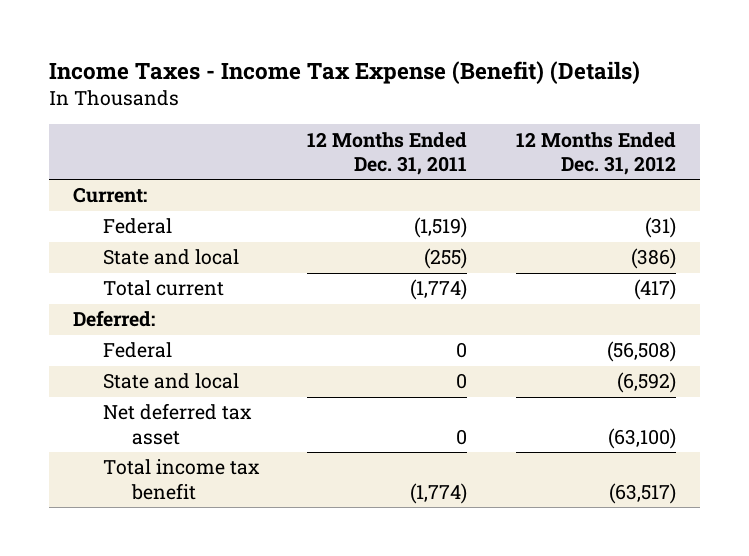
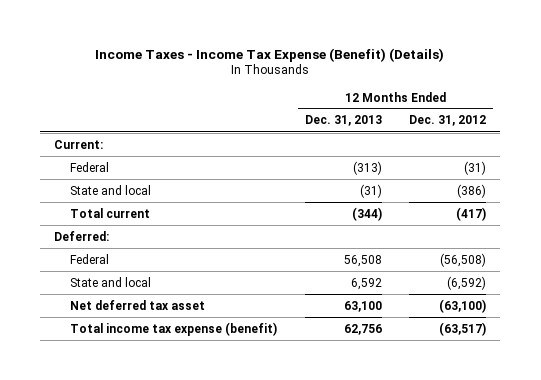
[307,131,468,176] 12 Months Ended Dec. 31, 2011 -> none
none -> [304,115,382,127] Dec. 31, 2013
[102,459,260,500] Total income tax benefit -> [69,321,277,336] Total income tax expense (benefit)

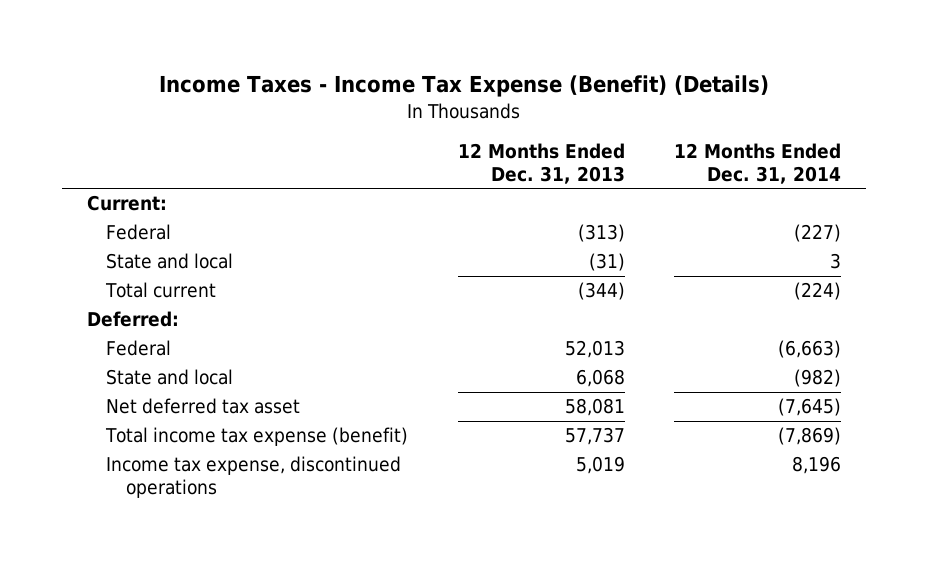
[409,115,487,127] Dec. 31, 2012 -> none
none -> [674,143,842,184] 12 Months Ended Dec. 31, 2014
[343,254,382,267] 56,508 -> [564,340,625,359] 52,013
[350,277,382,290] 6,592 -> [575,369,625,388] 6,068
[343,300,382,312] 63,100 -> [564,398,625,417] 58,081
[343,323,382,335] 62,756 -> [564,427,625,446] 57,737
none -> [106,456,402,499] Income tax expense, discontinued operations

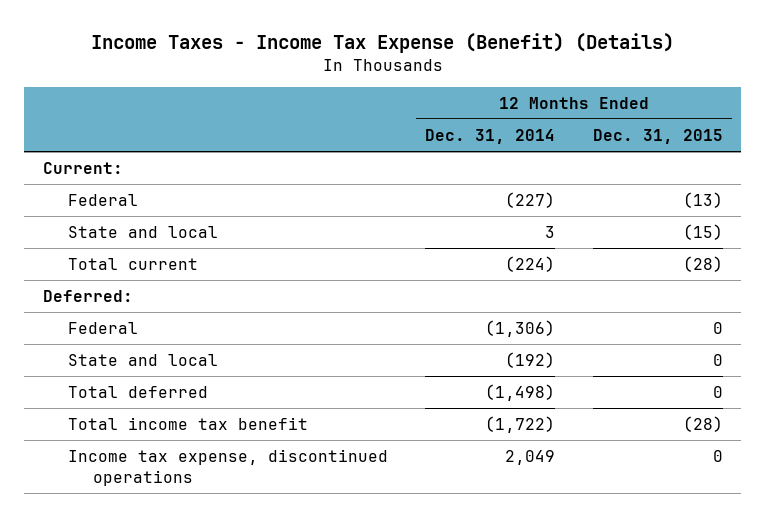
[457,143,625,184] 12 Months Ended Dec. 31, 2013 -> none
none -> [592,128,723,144] Dec. 31, 2015
[778,340,842,359] (6,663) -> [485,319,556,337] (1,306)
[794,369,842,388] (982) -> [505,351,556,368] (192)
[106,398,301,415] Net deferred tax asset -> [67,385,208,398] Total deferred
[778,398,842,417] (7,645) -> [485,383,556,401] (1,498)
[105,427,409,447] Total income tax expense (benefit) -> [67,416,308,430] Total income tax benefit
[778,427,842,446] (7,869) -> [485,415,556,433] (1,722)
[792,456,842,475] 8,196 -> [505,449,556,465] 2,049

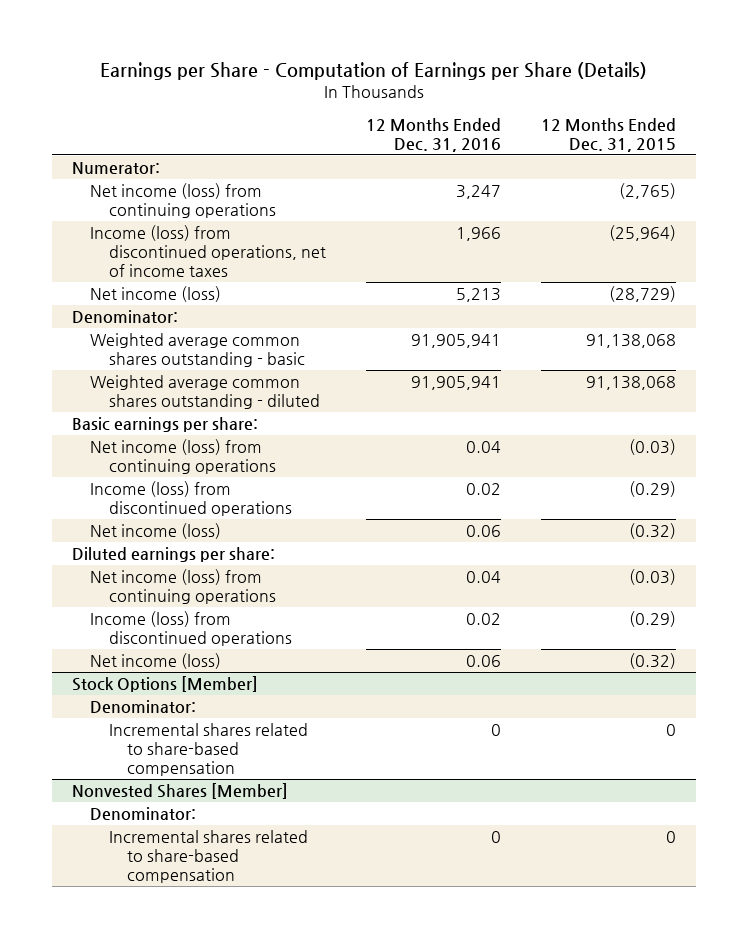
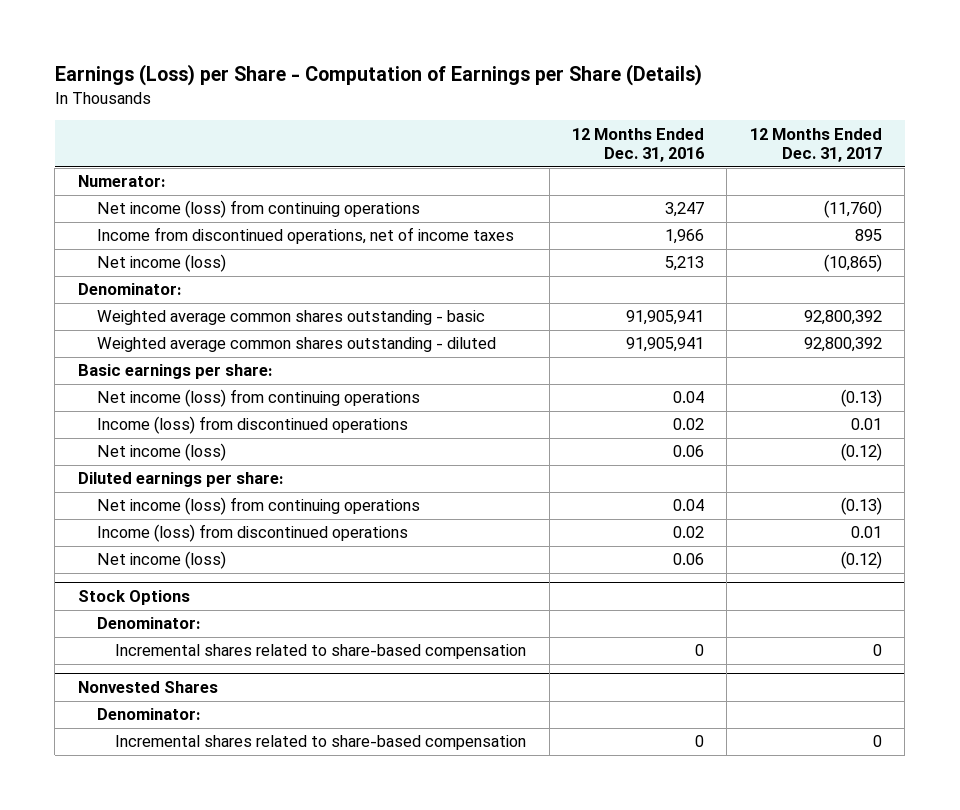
[99,62,647,81] Earnings per Share - Computation of Earnings per Share (Details) -> [54,64,702,87] Earnings (Loss) per Share - Computation of Earnings per Share (Details)
[541,117,677,152] 12 Months Ended Dec. 31, 2015 -> none
none -> [749,127,882,163] 12 Months Ended Dec. 31, 2017
[90,225,326,277] Income (loss) from discontinued operations, net of income taxes -> [96,227,514,245] Income from discontinued operations, net of income taxes
[71,676,258,693] Stock Options [Member] -> [77,590,190,606] Stock Options
[71,783,288,800] Nonvested Shares [Member] -> [77,681,218,694] Nonvested Shares

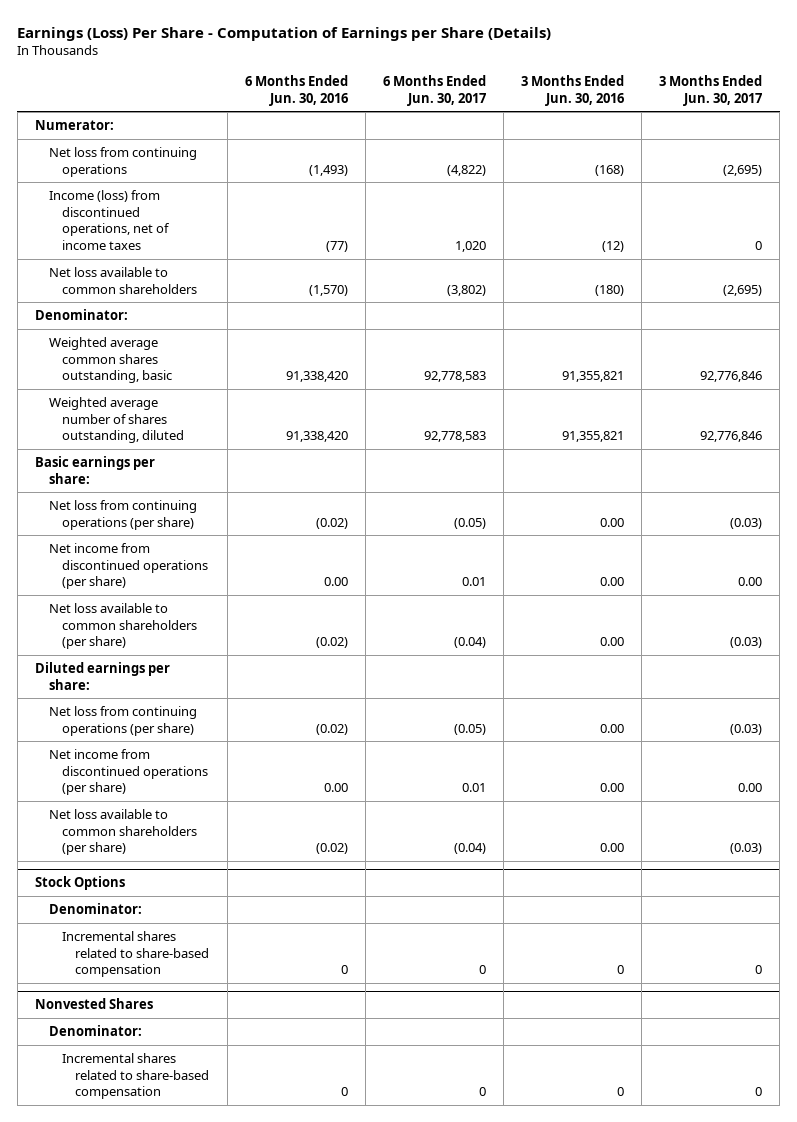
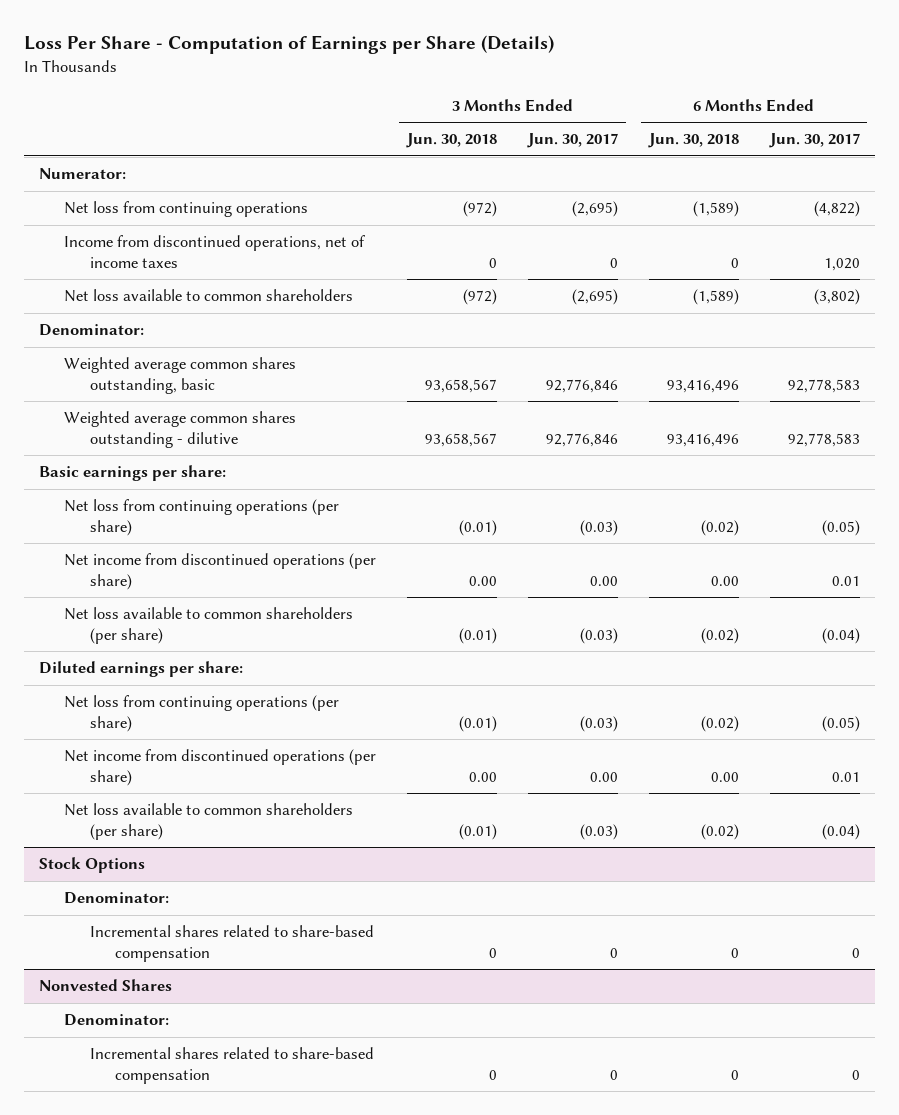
[17,26,552,41] Earnings (Loss) Per Share - Computation of Earnings per Share (Details) -> [23,35,554,55] Loss Per Share - Computation of Earnings per Share (Details)
[244,74,348,106] 6 Months Ended Jun. 30, 2016 -> none
[520,74,624,106] 3 Months Ended Jun. 30, 2016 -> none
none -> [406,133,498,149] Jun. 30, 2018
none -> [647,133,739,149] Jun. 30, 2018
[48,189,170,251] Income (loss) from discontinued operations, net of income taxes -> [64,235,366,268] Income from discontinued operations, net of income taxes
[48,396,184,444] Weighted average number of shares outstanding, diluted -> [64,411,297,448] Weighted average common shares outstanding - dilutive

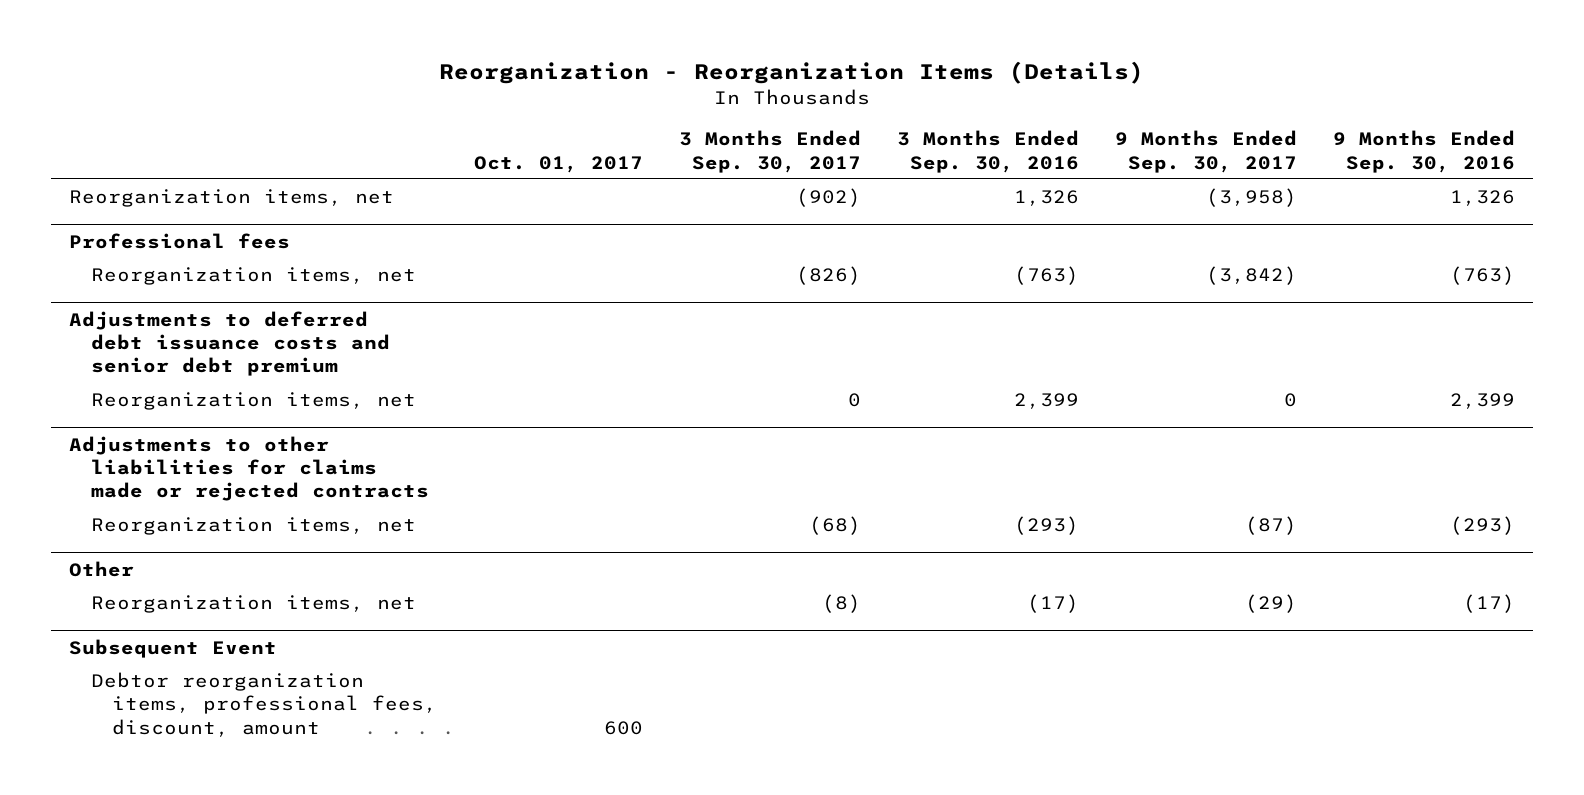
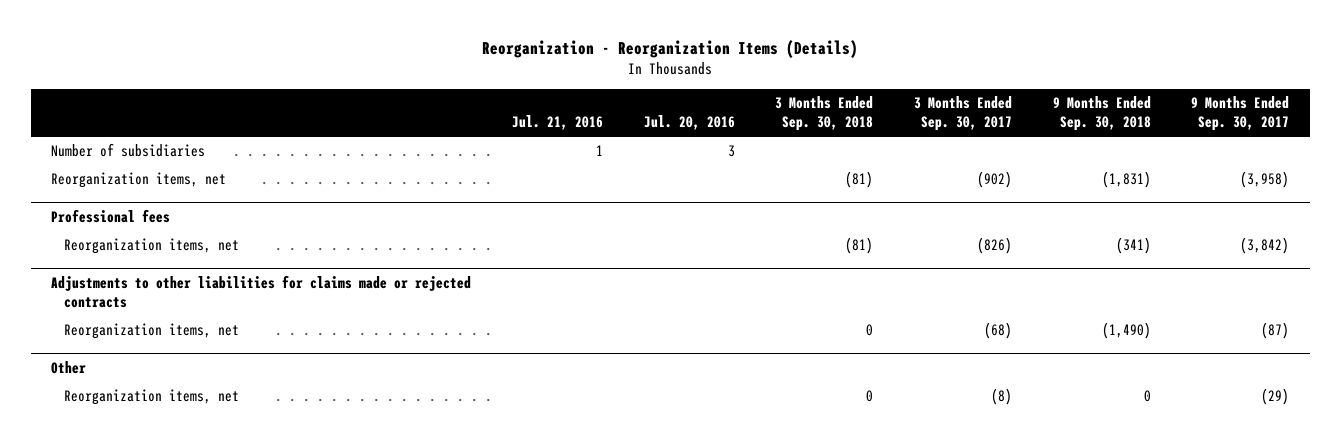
[473,155,643,173] Oct. 01, 2017 -> none
[896,130,1079,173] 3 Months Ended Sep. 30, 2016 -> none
[1333,130,1516,173] 9 Months Ended Sep. 30, 2016 -> none
none -> [511,115,603,131] Jul. 21, 2016
none -> [643,115,735,131] Jul. 20, 2016
none -> [775,96,874,132] 3 Months Ended Sep. 30, 2018
none -> [1052,96,1151,132] 9 Months Ended Sep. 30, 2018
none -> [51,143,206,158] Number of subsidiaries
[69,310,390,377] Adjustments to deferred debt issuance costs and senior debt premium -> none
[90,392,416,411] Reorganization items, net -> none
[69,638,278,658] Subsequent Event -> none
[90,672,438,737] Debtor reorganization items, professional fees, discount, amount -> none

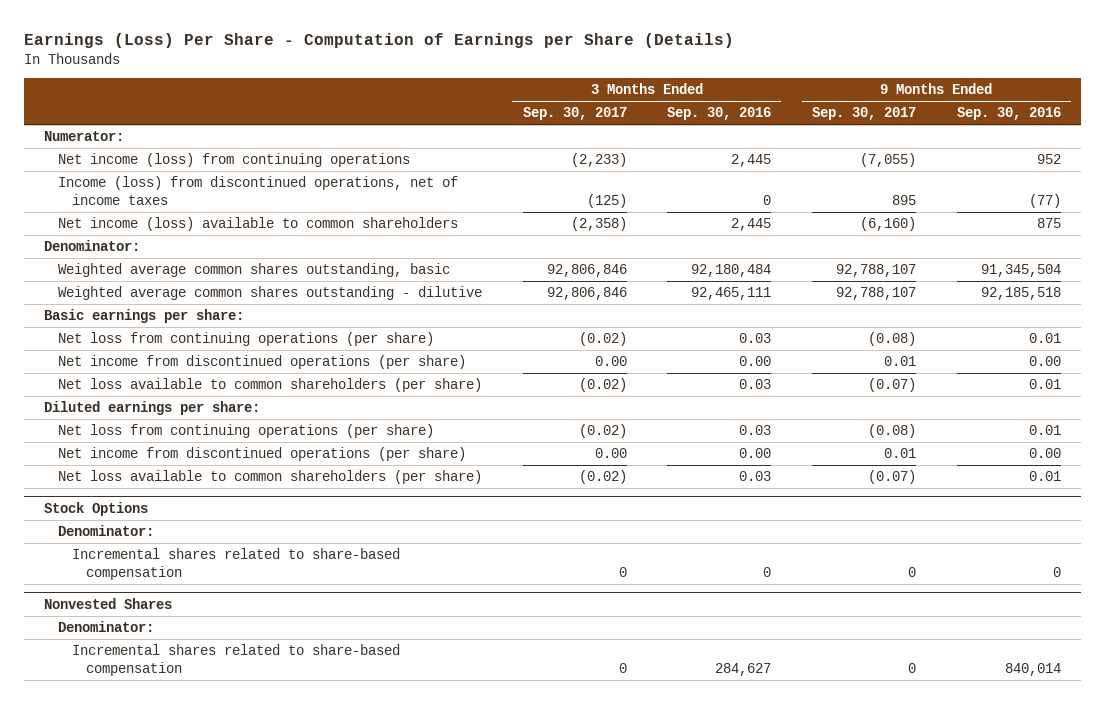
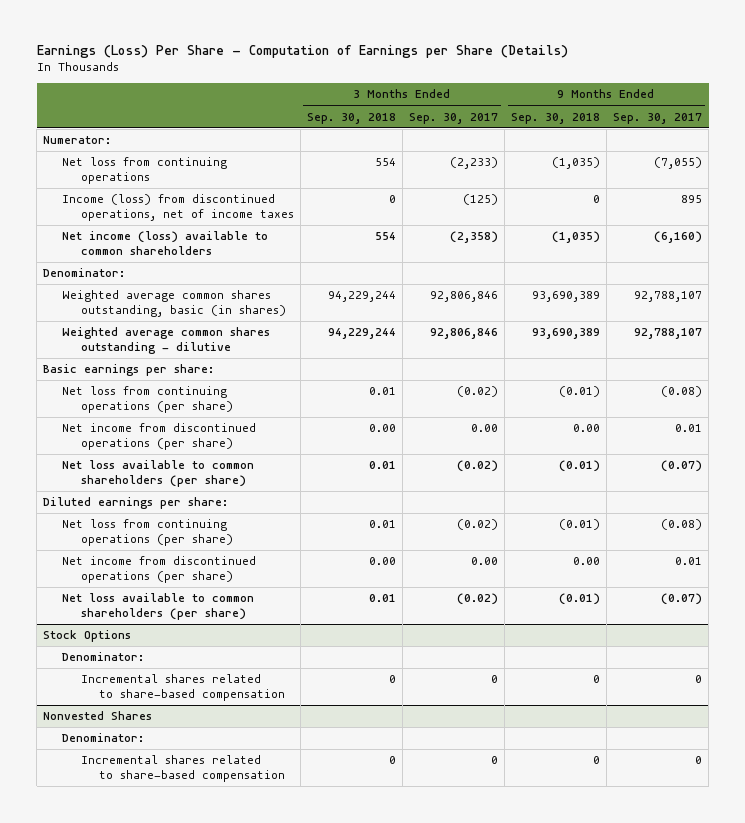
[667,107,772,121] Sep. 30, 2016 -> none
[956,107,1061,121] Sep. 30, 2016 -> none
none -> [306,112,396,124] Sep. 30, 2018
none -> [510,112,600,124] Sep. 30, 2018
[57,153,410,168] Net income (loss) from continuing operations -> [62,157,228,184] Net loss from continuing operations
[57,263,450,278] Weighted average common shares outstanding, basic -> [62,290,286,317] Weighted average common shares outstanding, basic (in shares)

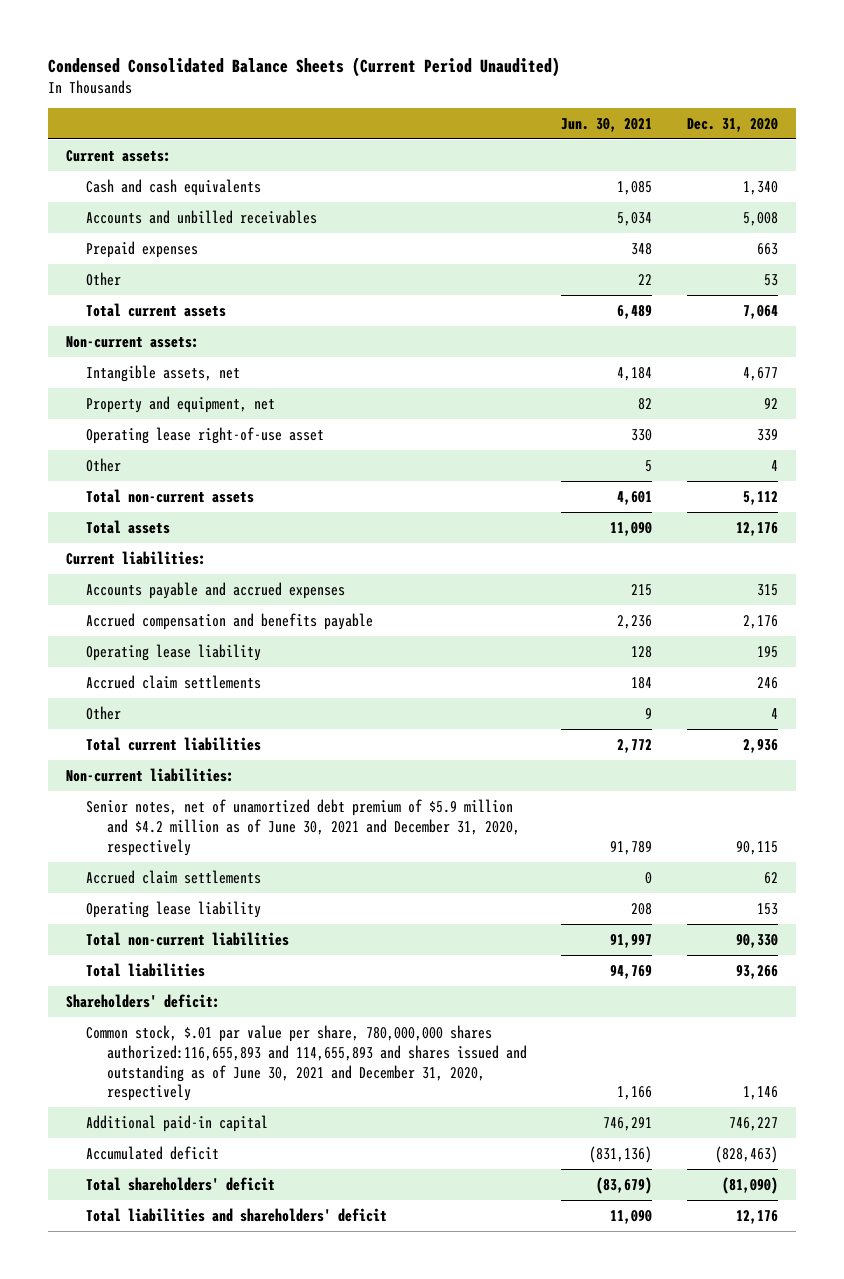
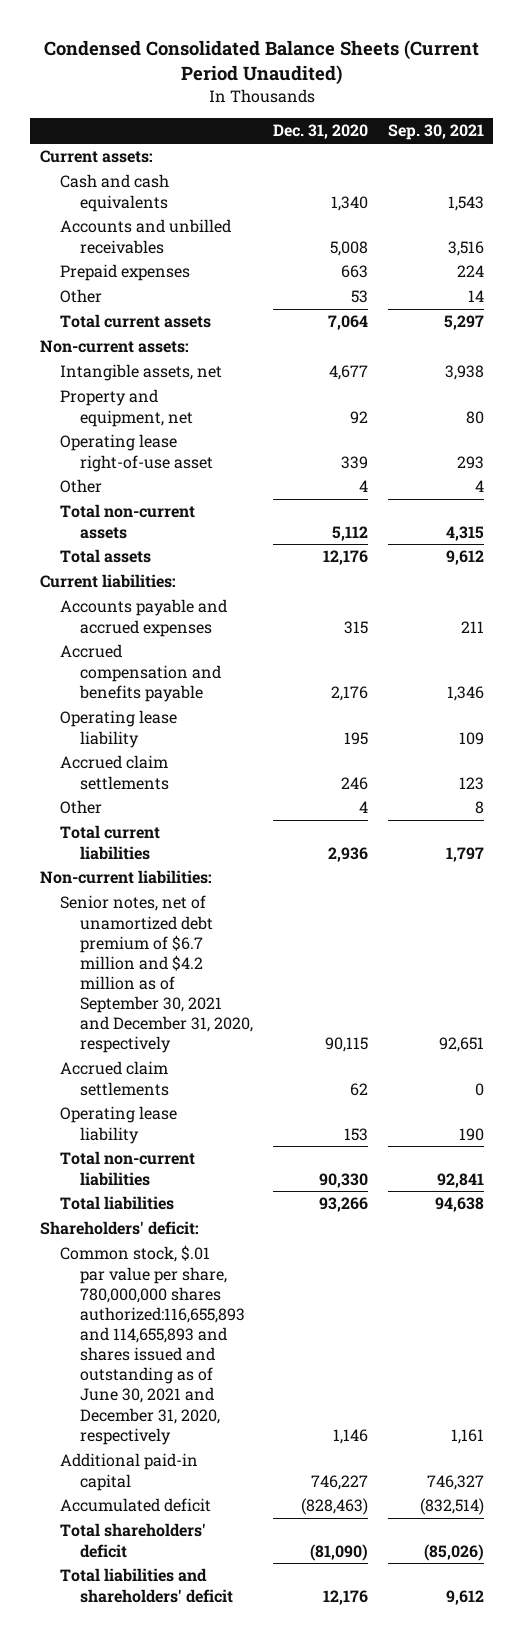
[561,117,653,132] Jun. 30, 2021 -> none
none -> [387,124,484,141] Sep. 30, 2021
[86,798,520,856] Senior notes, net of unamortized debt premium of $5.9 million and $4.2 million as of June 30, 2021 and December 31, 2020, respectively -> [60,895,254,1054] Senior notes, net of unamortized debt premium of $6.7 million and $4.2 million as of September 30, 2021 and December 31, 2020, respectively

